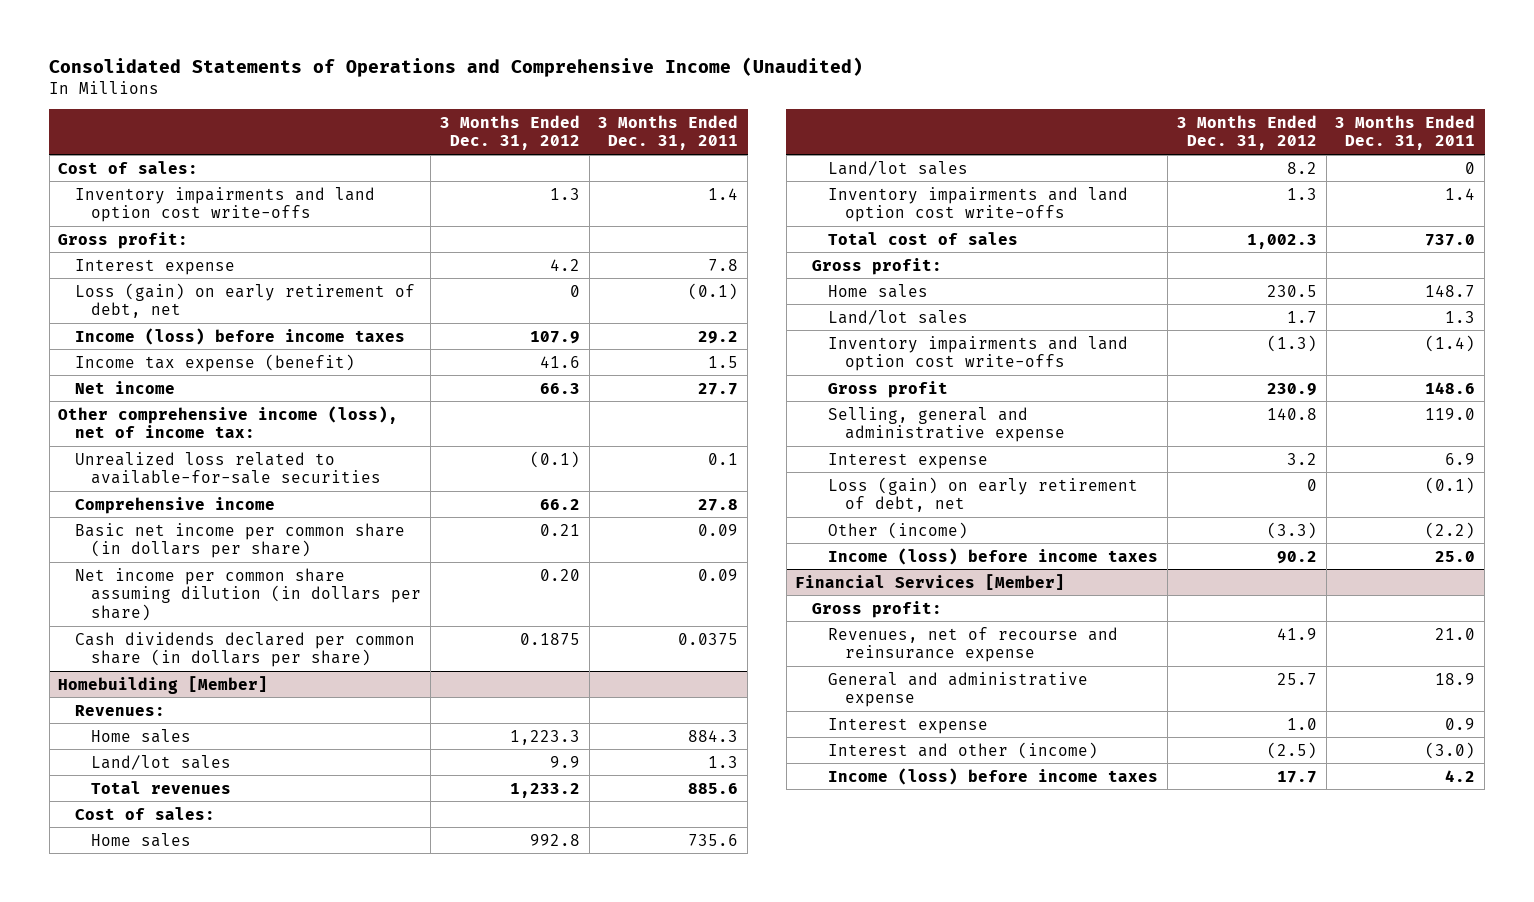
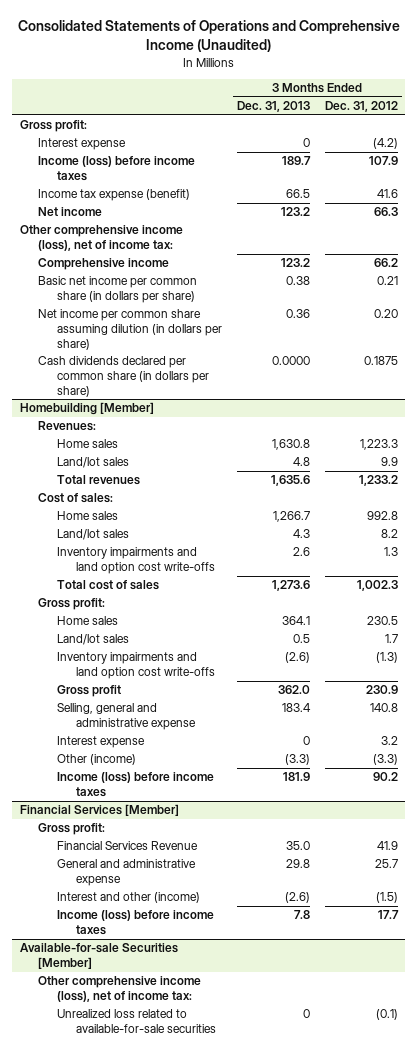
[598,114,739,151] 3 Months Ended Dec. 31, 2011 -> none
none -> [237,101,311,113] Dec. 31, 2013
[58,160,199,174] Cost of sales: -> none
[74,186,375,223] Inventory impairments and land option cost write-offs -> none
[74,282,415,319] Loss (gain) on early retirement of debt, net -> none
[549,258,580,271] 4.2 -> [372,138,398,150] (4.2)
[74,451,382,485] Unrealized loss related to available-for-sale securities -> none
[828,476,1139,513] Loss (gain) on early retirement of debt, net -> none
[828,626,1119,663] Revenues, net of recourse and reinsurance expense -> [57,841,199,851] Financial Services Revenue
[828,717,989,734] Interest expense -> none
[1266,741,1317,759] (2.5) -> [375,892,398,904] (1.5)
none -> [19,943,178,970] Available-for-sale Securities [Member]
none -> [38,976,202,1003] Other comprehensive income (loss), net of income tax:
none -> [57,1009,217,1034] Unrealized loss related to available-for-sale securities

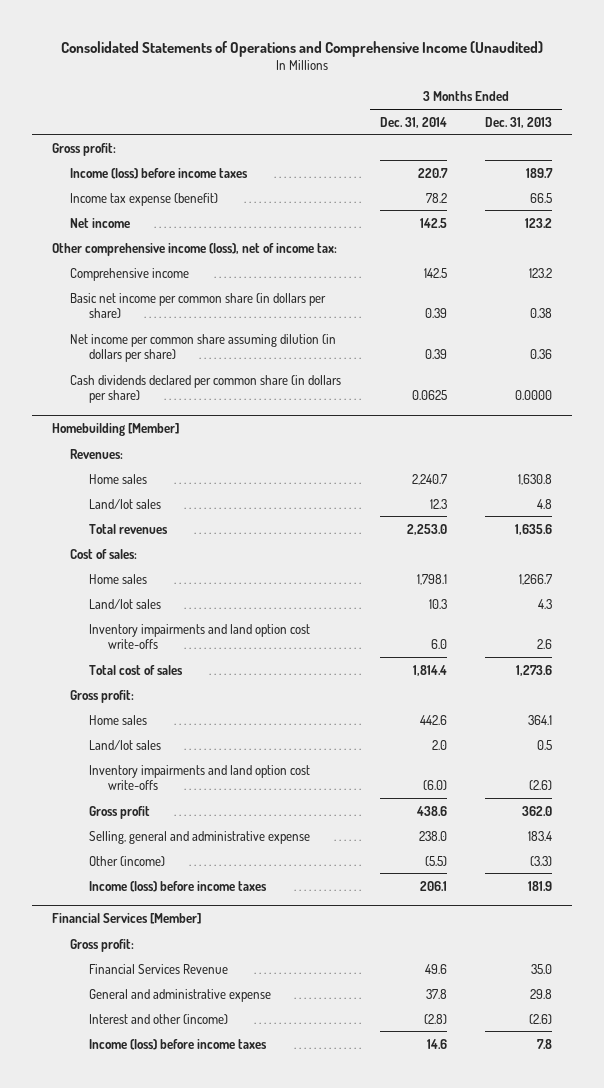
[324,101,398,113] Dec. 31, 2012 -> none
none -> [379,116,447,128] Dec. 31, 2014
[38,138,127,151] Interest expense -> none
[57,736,146,749] Interest expense -> none
[19,943,178,970] Available-for-sale Securities [Member] -> none
[38,976,202,1003] Other comprehensive income (loss), net of income tax: -> none
[57,1009,217,1034] Unrealized loss related to available-for-sale securities -> none

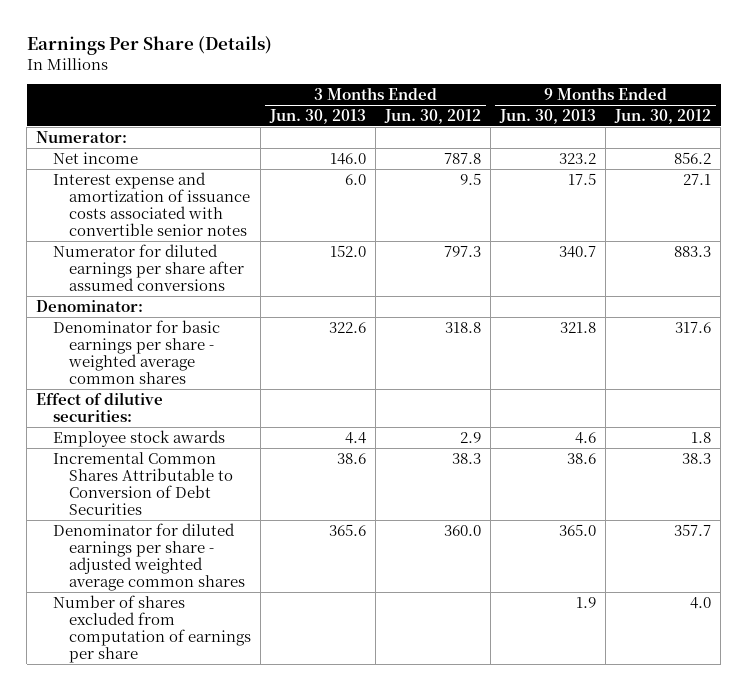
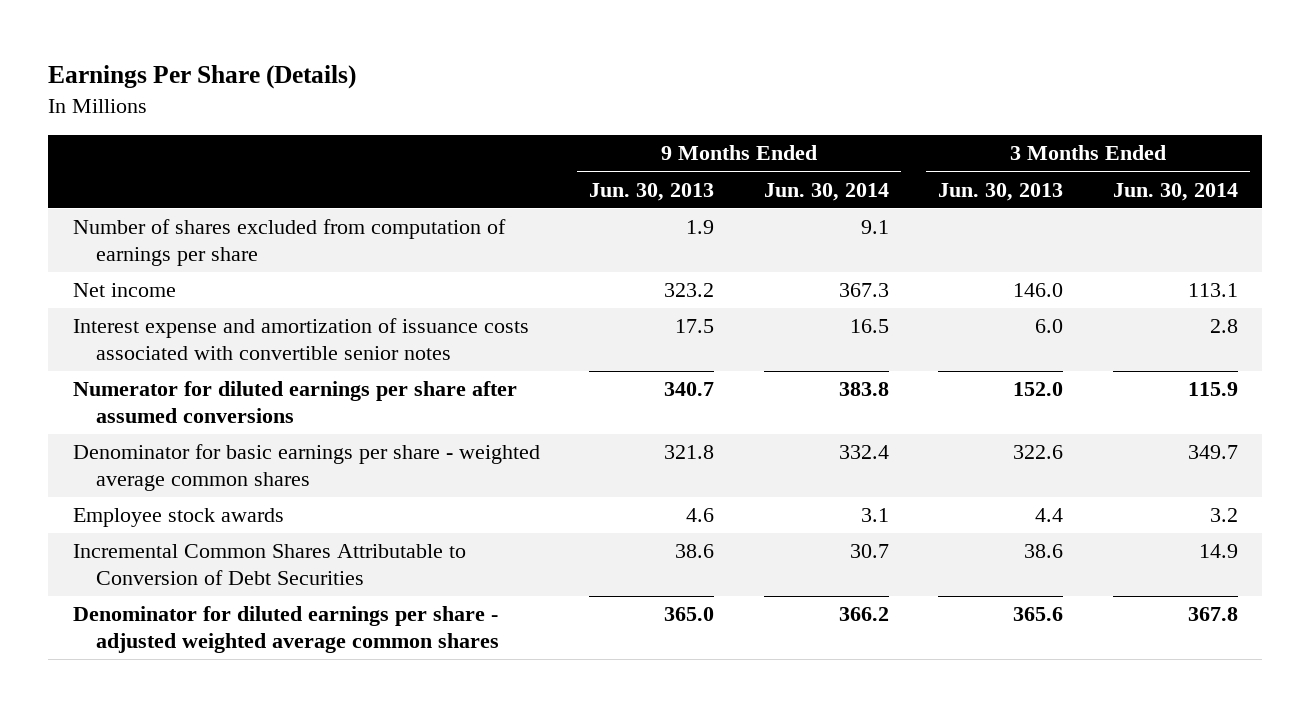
[384,108,482,124] Jun. 30, 2012 -> none
[614,108,712,124] Jun. 30, 2012 -> none
none -> [763,182,889,201] Jun. 30, 2014
none -> [1112,182,1238,201] Jun. 30, 2014
[36,130,128,143] Numerator: -> none
[52,594,251,664] Number of shares excluded from computation of earnings per share -> [72,219,506,267] Number of shares excluded from computation of earnings per share
[36,299,144,312] Denominator: -> none
[36,391,164,423] Effect of dilutive securities: -> none

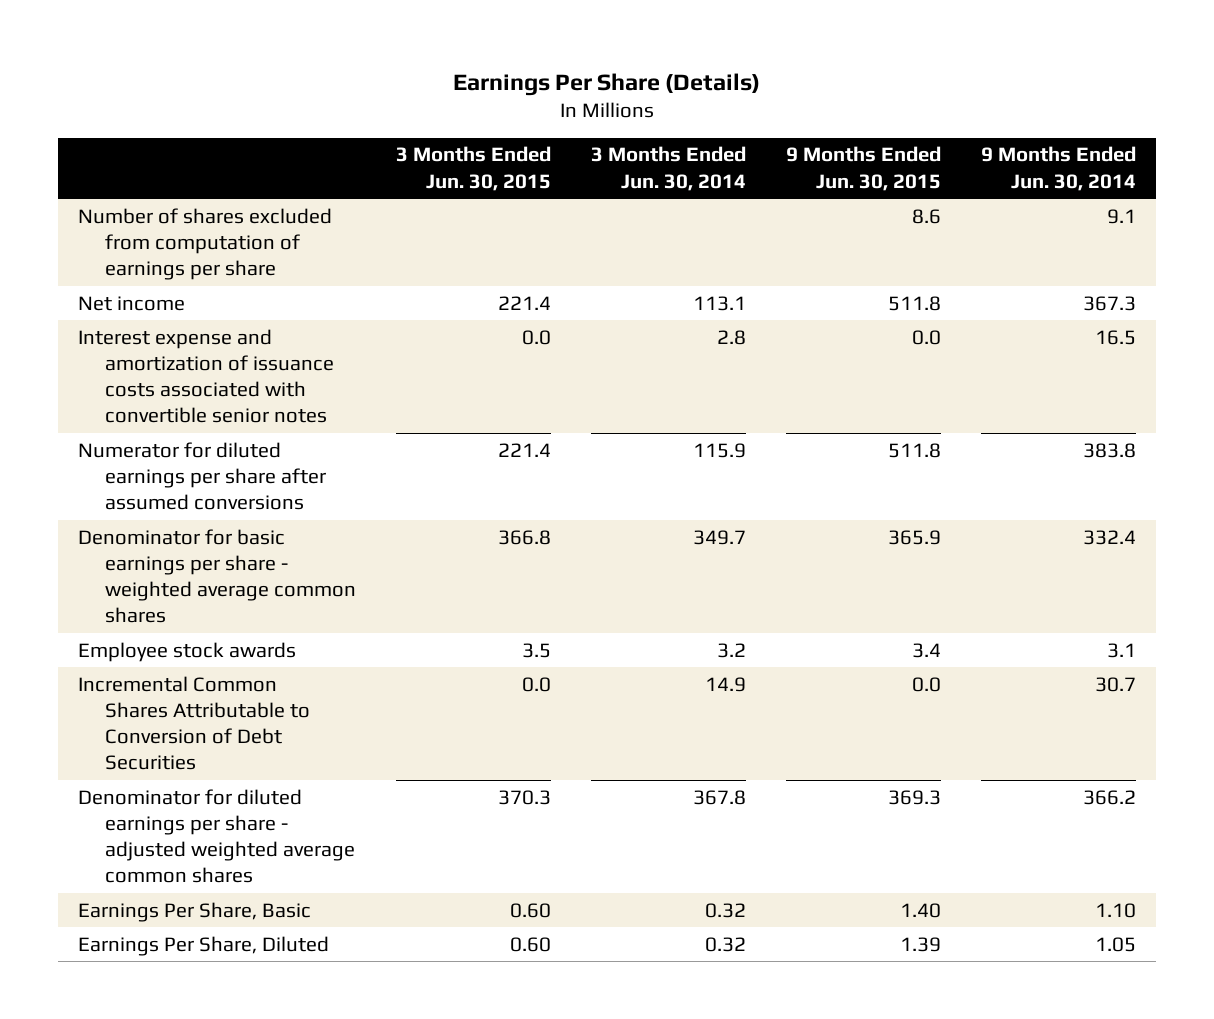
[589,182,715,201] Jun. 30, 2013 -> none
[938,182,1064,201] Jun. 30, 2013 -> none
none -> [396,146,552,191] 3 Months Ended Jun. 30, 2015
none -> [786,146,942,191] 9 Months Ended Jun. 30, 2015
none -> [77,901,311,922] Earnings Per Share, Basic
none -> [77,935,329,956] Earnings Per Share, Diluted

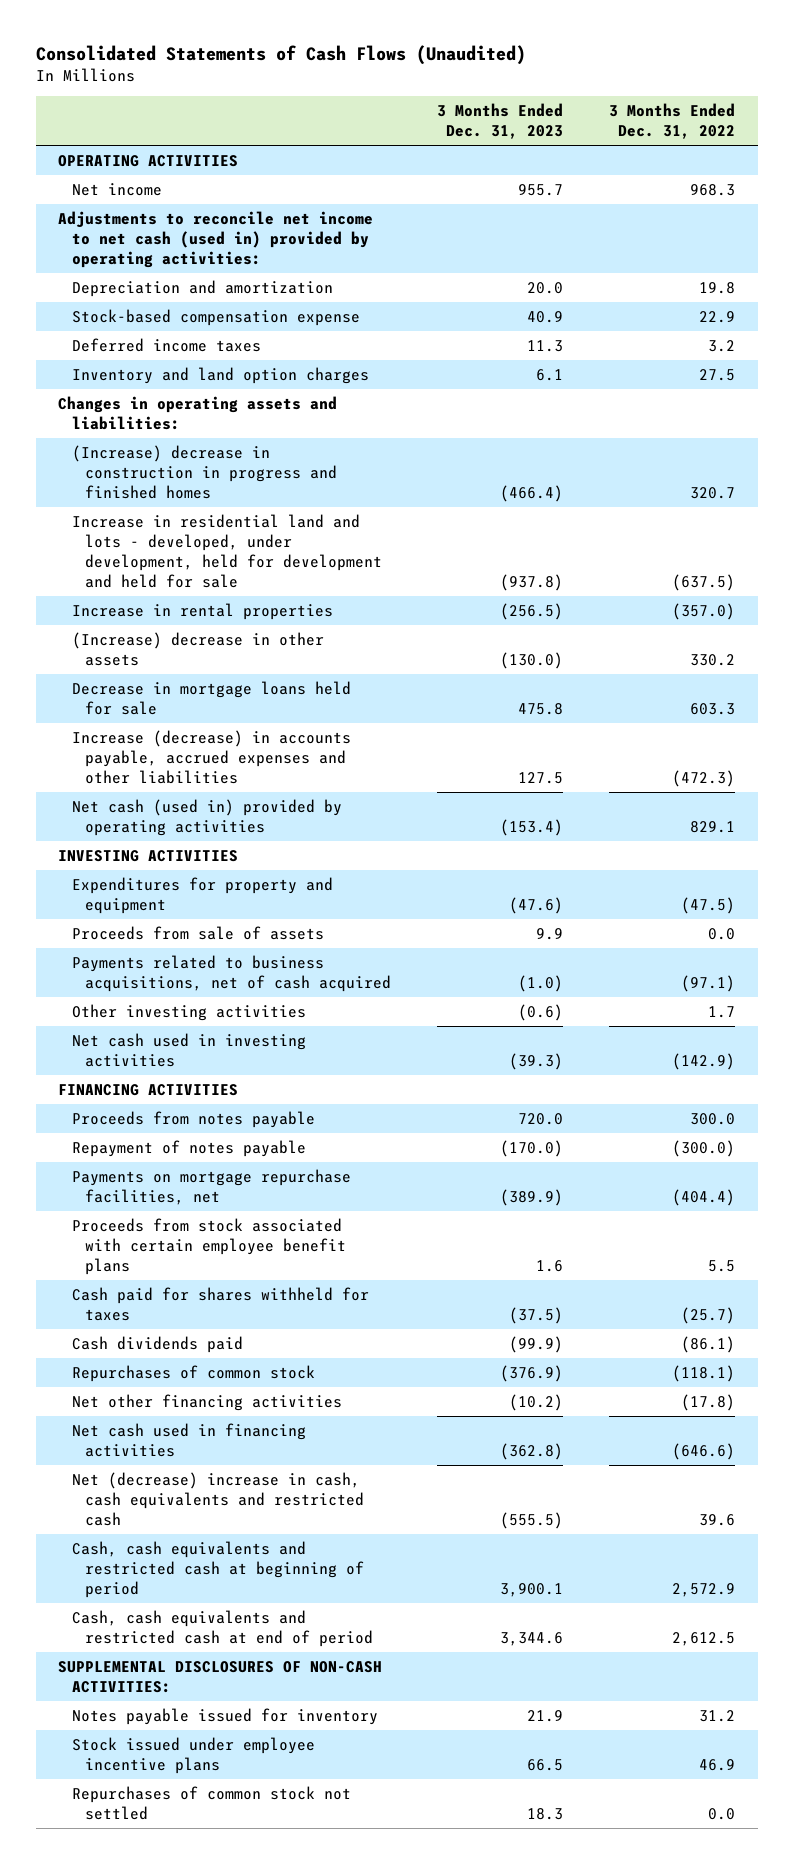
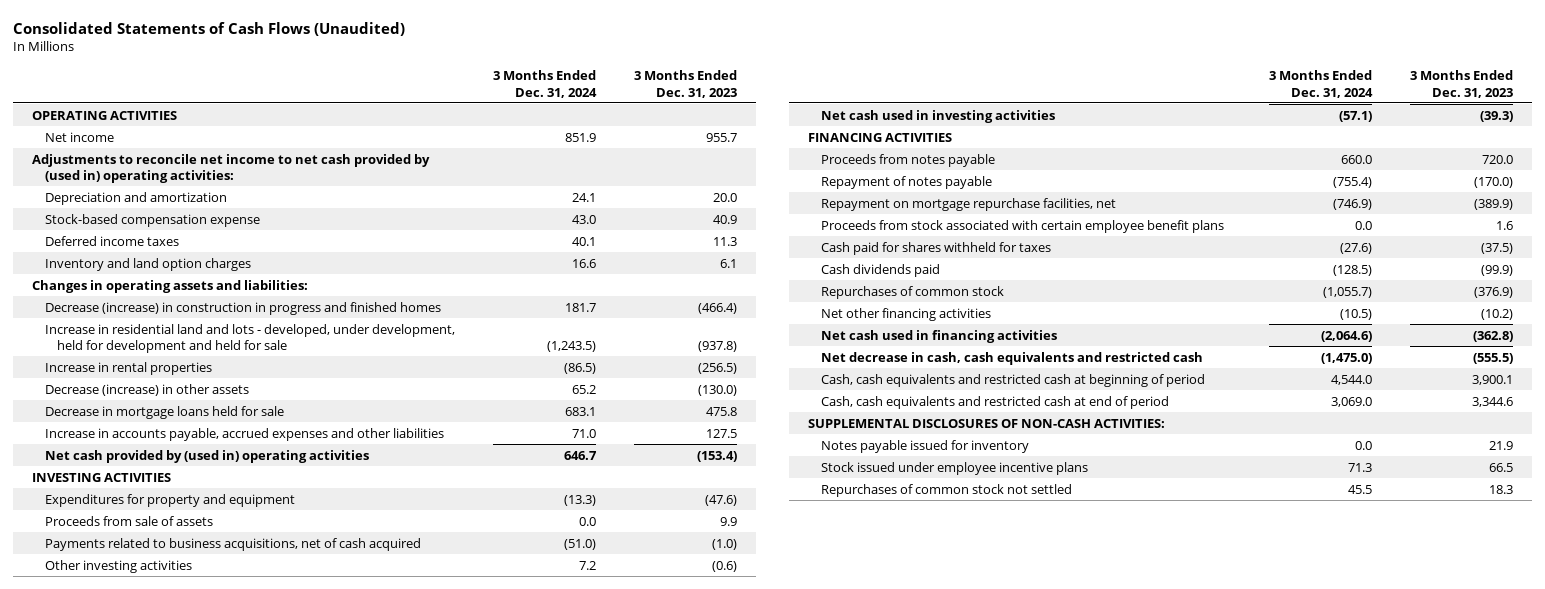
[608,103,735,140] 3 Months Ended Dec. 31, 2022 -> none
none -> [492,70,597,98] 3 Months Ended Dec. 31, 2024
[58,211,374,268] Adjustments to reconcile net income to net cash (used in) provided by operating activities: -> [32,153,431,184] Adjustments to reconcile net income to net cash provided by (used in) operating activities:
[71,445,338,499] (Increase) decrease in construction in progress and finished homes -> [44,301,441,315] Decrease (increase) in construction in progress and finished homes
[71,632,324,666] (Increase) decrease in other assets -> [44,383,249,396] Decrease (increase) in other assets
[71,730,351,784] Increase (decrease) in accounts payable, accrued expenses and other liabilities -> [44,427,444,441] Increase in accounts payable, accrued expenses and other liabilities
[71,799,342,836] Net cash (used in) provided by operating activities -> [44,449,369,463] Net cash provided by (used in) operating activities
[71,1169,351,1205] Payments on mortgage repurchase facilities, net -> [820,197,1116,211] Repayment on mortgage repurchase facilities, net
[71,1472,365,1526] Net (decrease) increase in cash, cash equivalents and restricted cash -> [820,351,1203,365] Net decrease in cash, cash equivalents and restricted cash

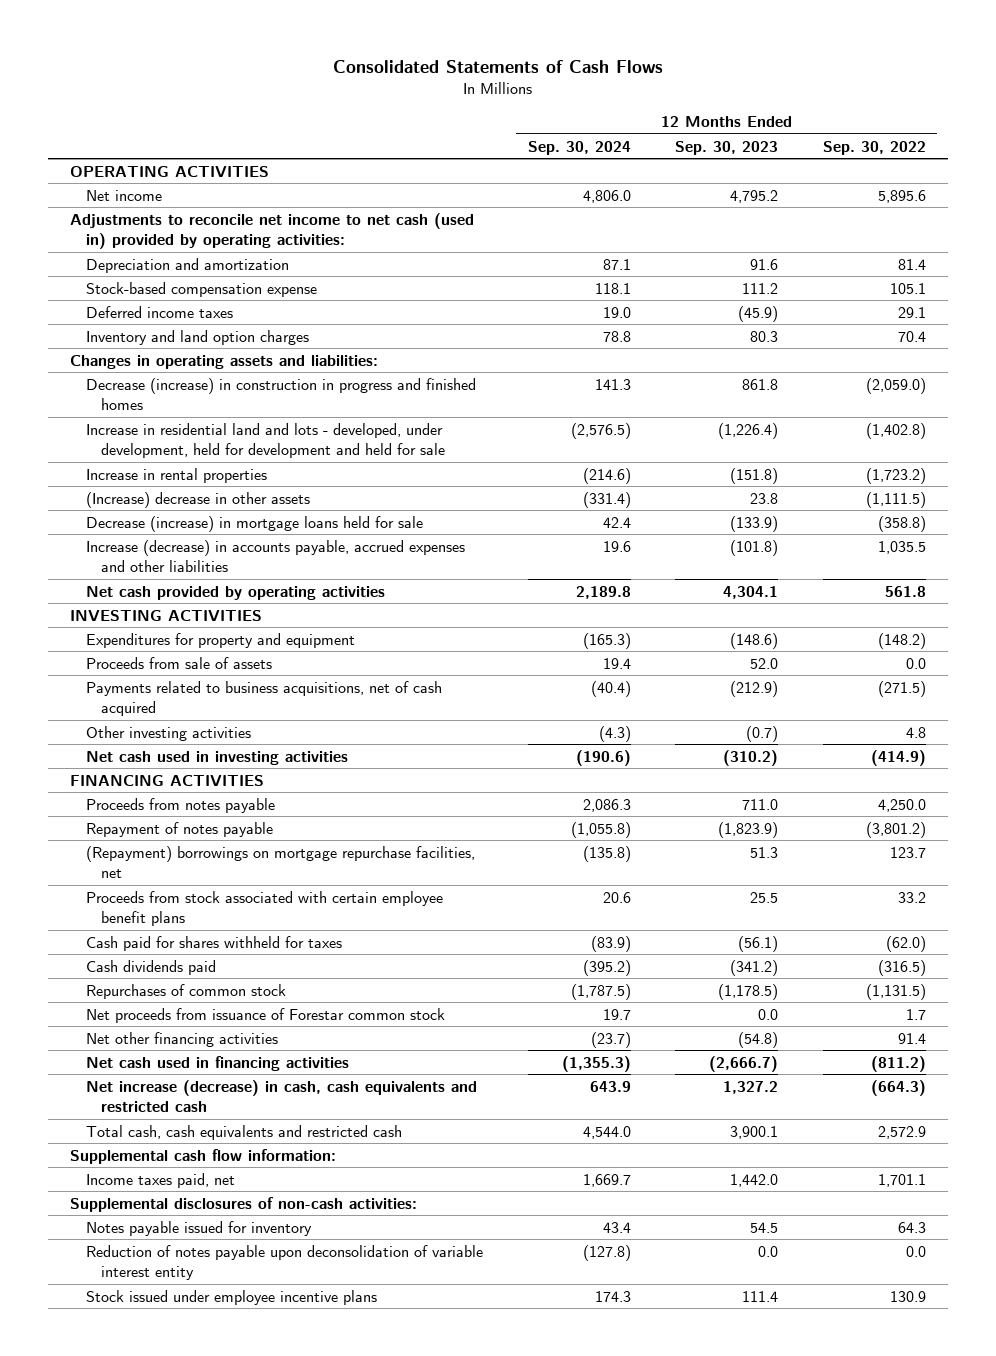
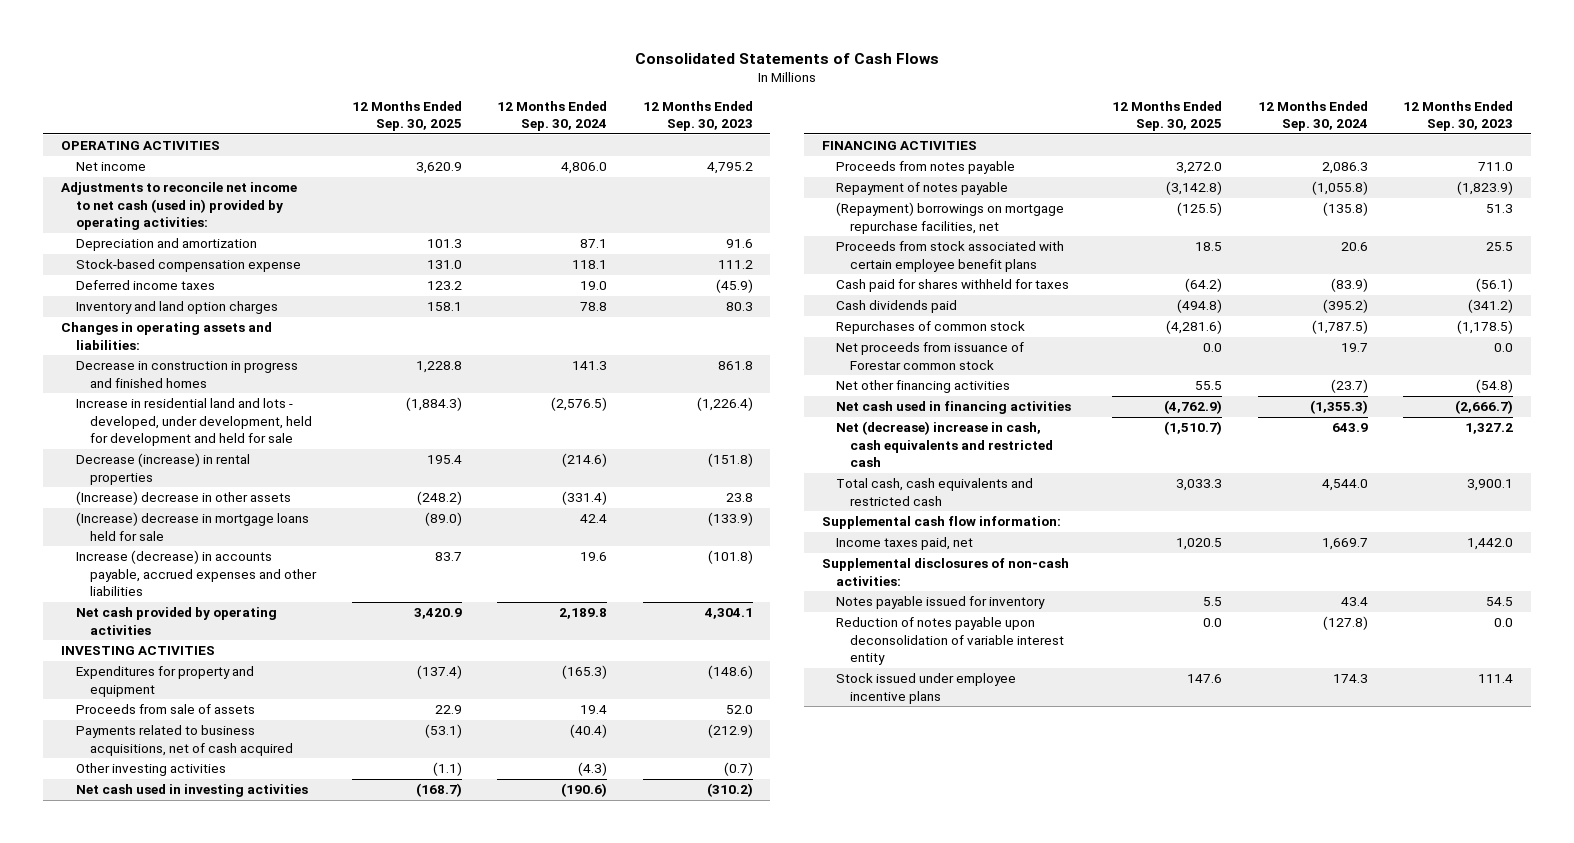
[822,140,926,155] Sep. 30, 2022 -> none
none -> [351,100,462,131] 12 Months Ended Sep. 30, 2025
[85,377,476,410] Decrease (increase) in construction in progress and finished homes -> [75,361,298,388] Decrease in construction in progress and finished homes
[85,467,267,483] Increase in rental properties -> [75,453,250,485] Decrease (increase) in rental properties
[85,515,423,532] Decrease (increase) in mortgage loans held for sale -> [75,512,309,541] (Increase) decrease in mortgage loans held for sale
[85,1079,477,1112] Net increase (decrease) in cash, cash equivalents and restricted cash -> [835,421,1054,467] Net (decrease) increase in cash, cash equivalents and restricted cash

